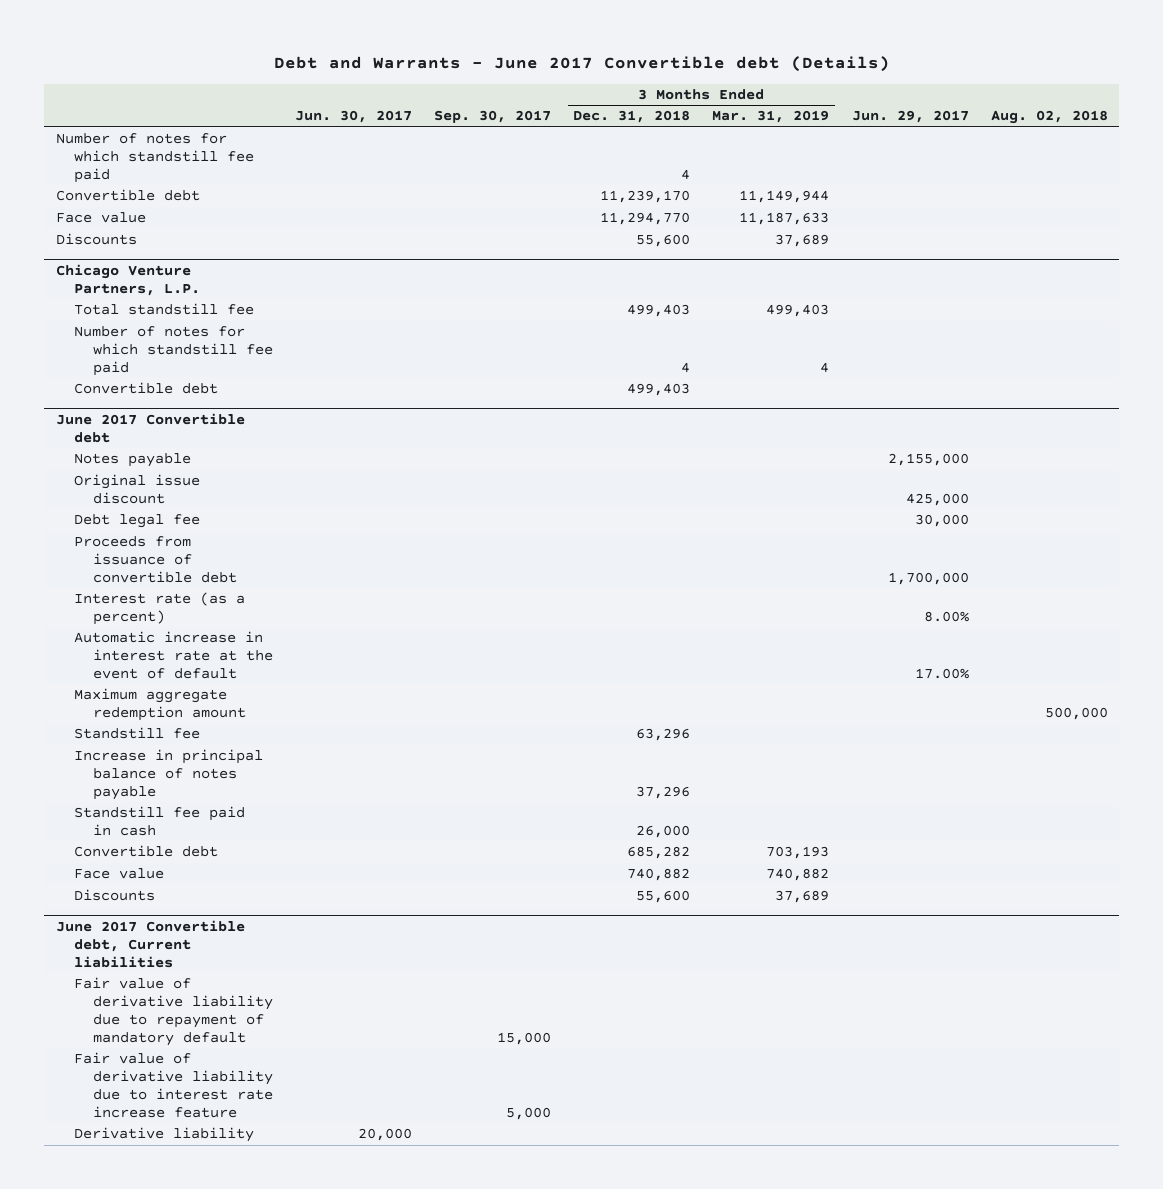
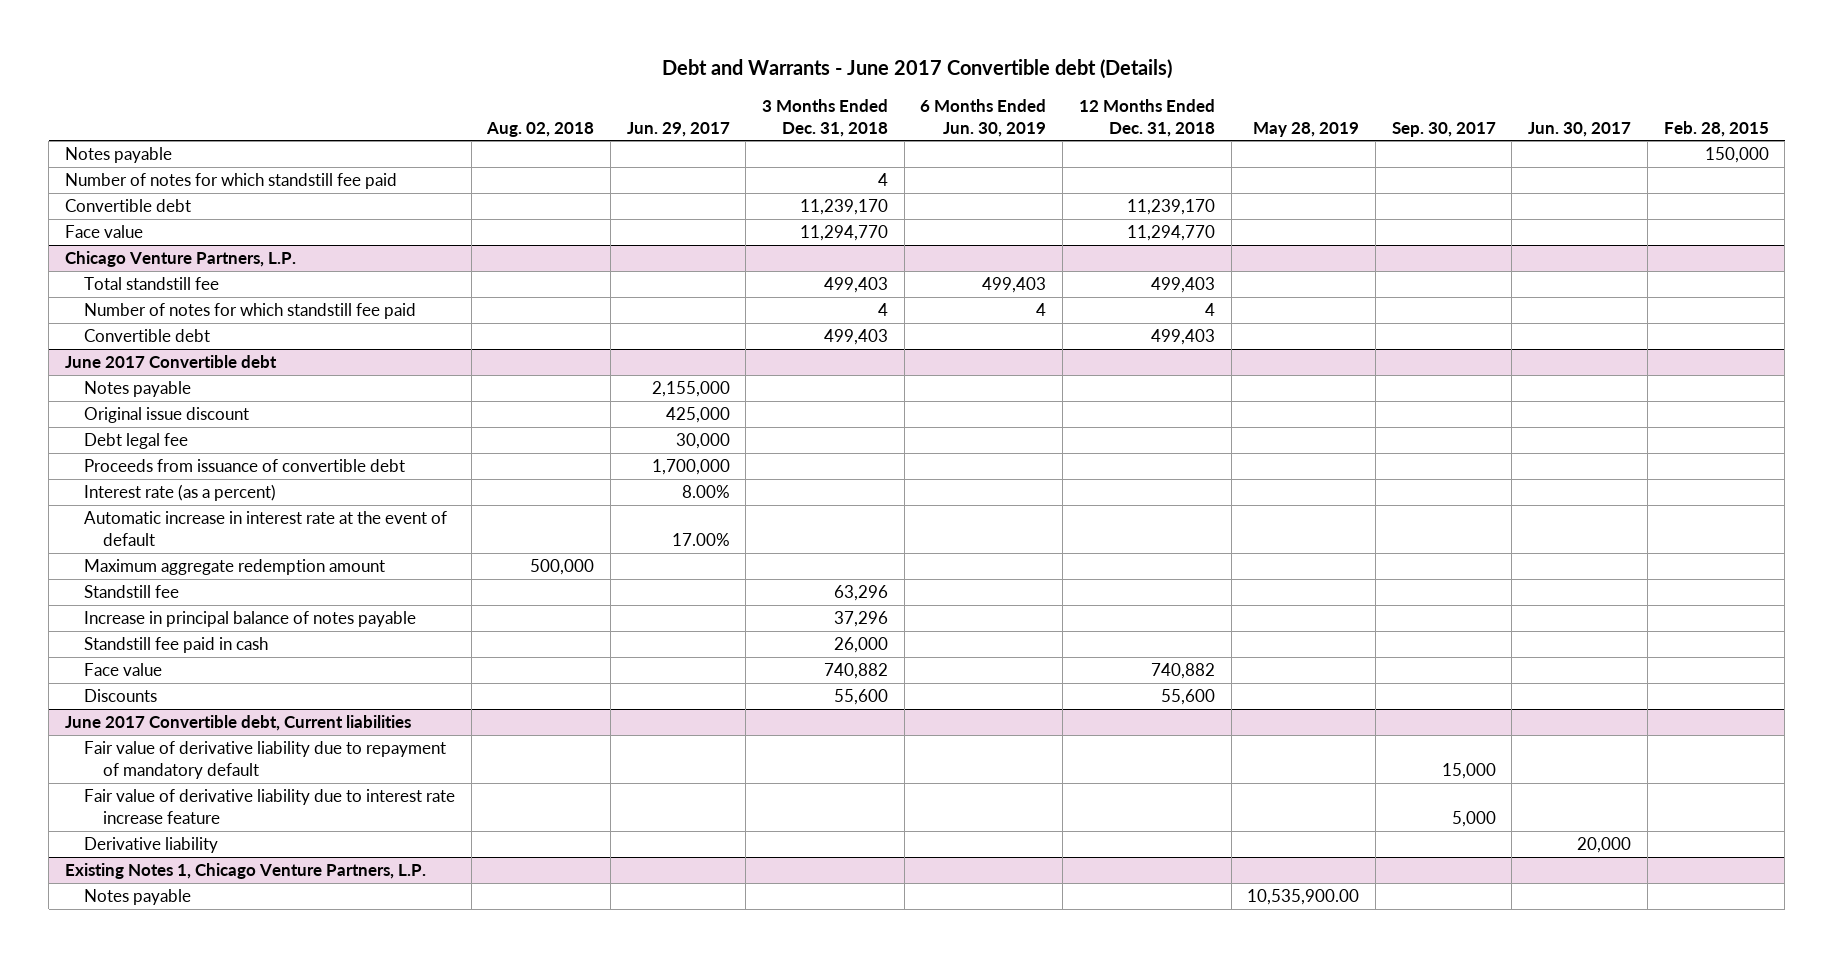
[712,110,830,124] Mar. 31, 2019 -> none
none -> [920,98,1047,137] 6 Months Ended Jun. 30, 2019
none -> [1078,98,1215,137] 12 Months Ended Dec. 31, 2018
none -> [1253,121,1360,137] May 28, 2019
none -> [1663,120,1769,137] Feb. 28, 2015
none -> [65,147,173,164] Notes payable
[55,233,137,246] Discounts -> none
[74,845,219,858] Convertible debt -> none
none -> [65,863,427,880] Existing Notes 1, Chicago Venture Partners, L.P.
none -> [83,889,191,906] Notes payable

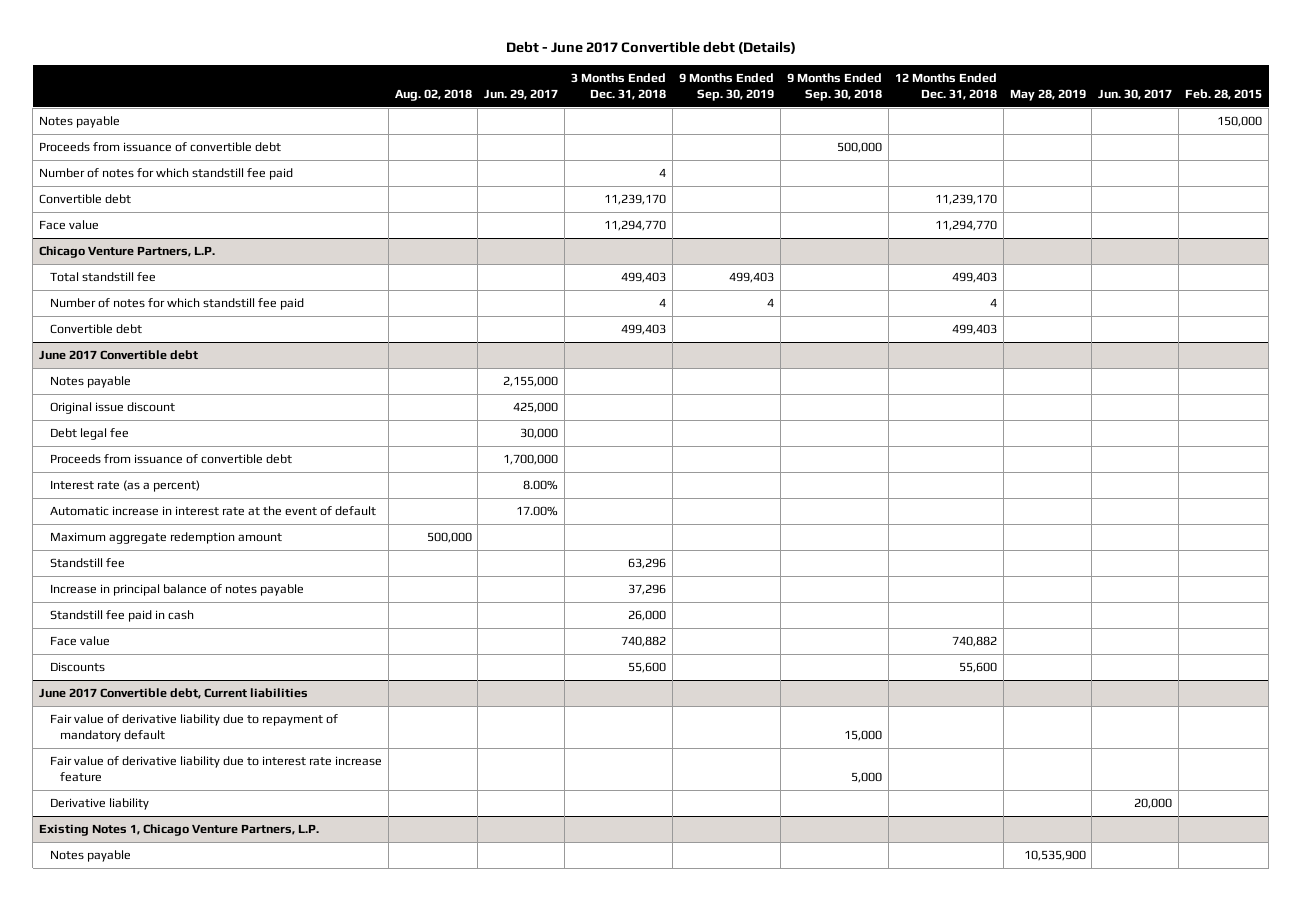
[661,59,1172,80] Debt and Warrants - June 2017 Convertible debt (Details) -> [505,41,796,55] Debt - June 2017 Convertible debt (Details)
[920,98,1047,137] 6 Months Ended Jun. 30, 2019 -> none
[1391,121,1496,137] Sep. 30, 2017 -> none
none -> [679,72,775,101] 9 Months Ended Sep. 30, 2019
none -> [786,72,882,101] 9 Months Ended Sep. 30, 2018
none -> [39,142,282,153] Proceeds from issuance of convertible debt
[1247,889,1360,906] 10,535,900.00 -> [1023,850,1086,862] 10,535,900

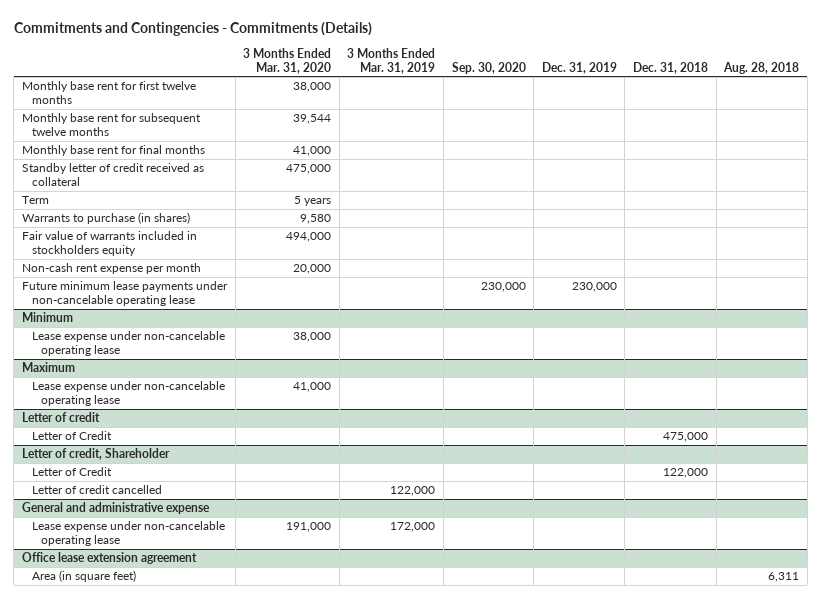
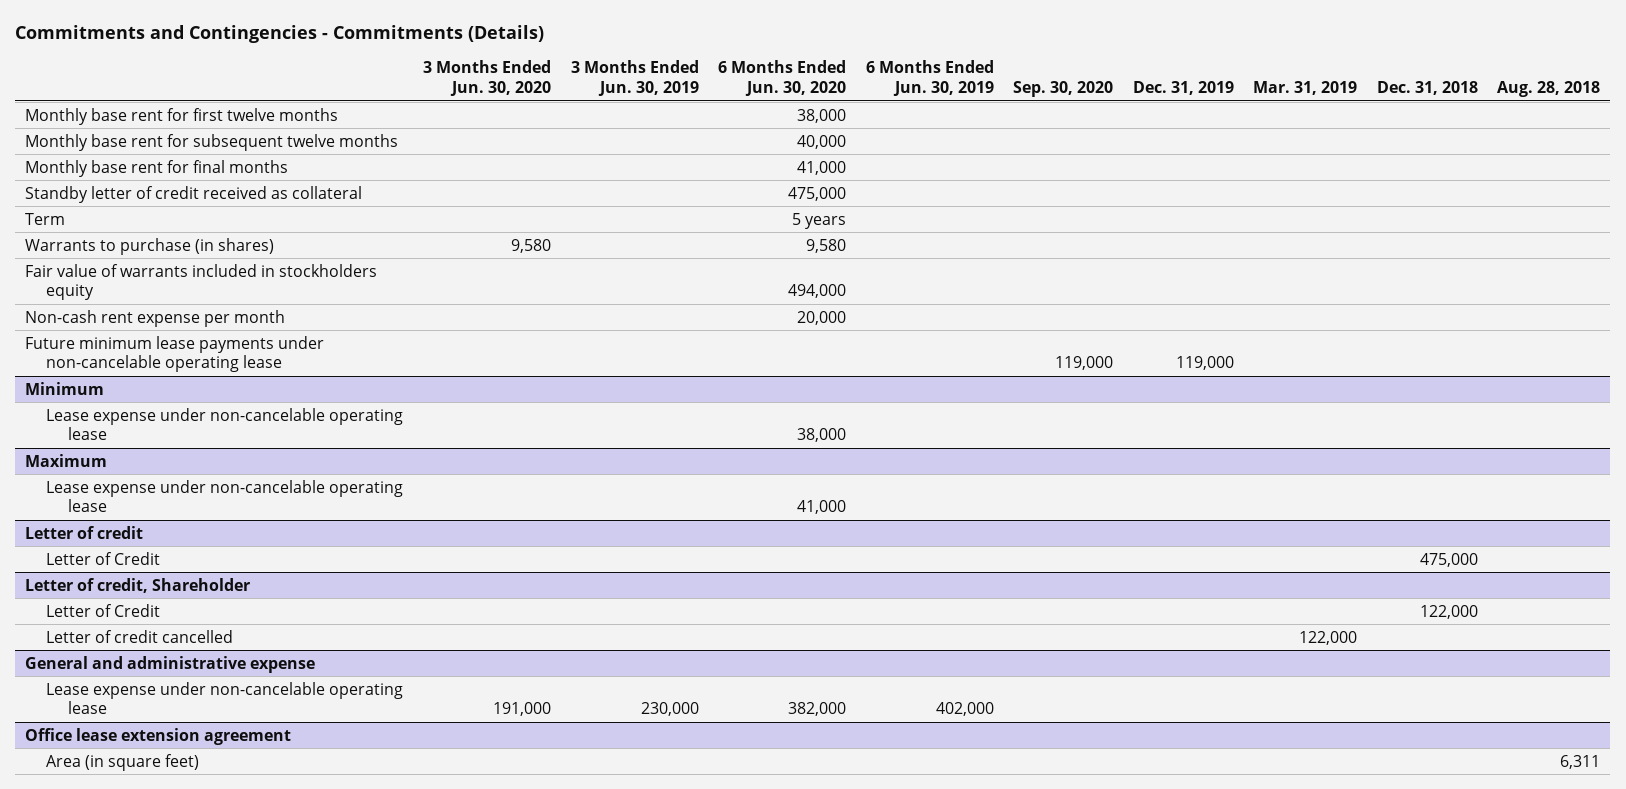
[243,47,332,74] 3 Months Ended Mar. 31, 2020 -> none
[347,47,436,74] 3 Months Ended Mar. 31, 2019 -> none
none -> [422,60,551,96] 3 Months Ended Jun. 30, 2020
none -> [570,60,699,96] 3 Months Ended Jun. 30, 2019
none -> [718,60,847,96] 6 Months Ended Jun. 30, 2020
none -> [865,60,994,96] 6 Months Ended Jun. 30, 2019
none -> [1253,80,1358,95] Mar. 31, 2019
[480,282,526,293] 230,000 -> [1055,356,1114,371] 119,000
[571,282,617,293] 230,000 -> [1175,356,1234,371] 119,000

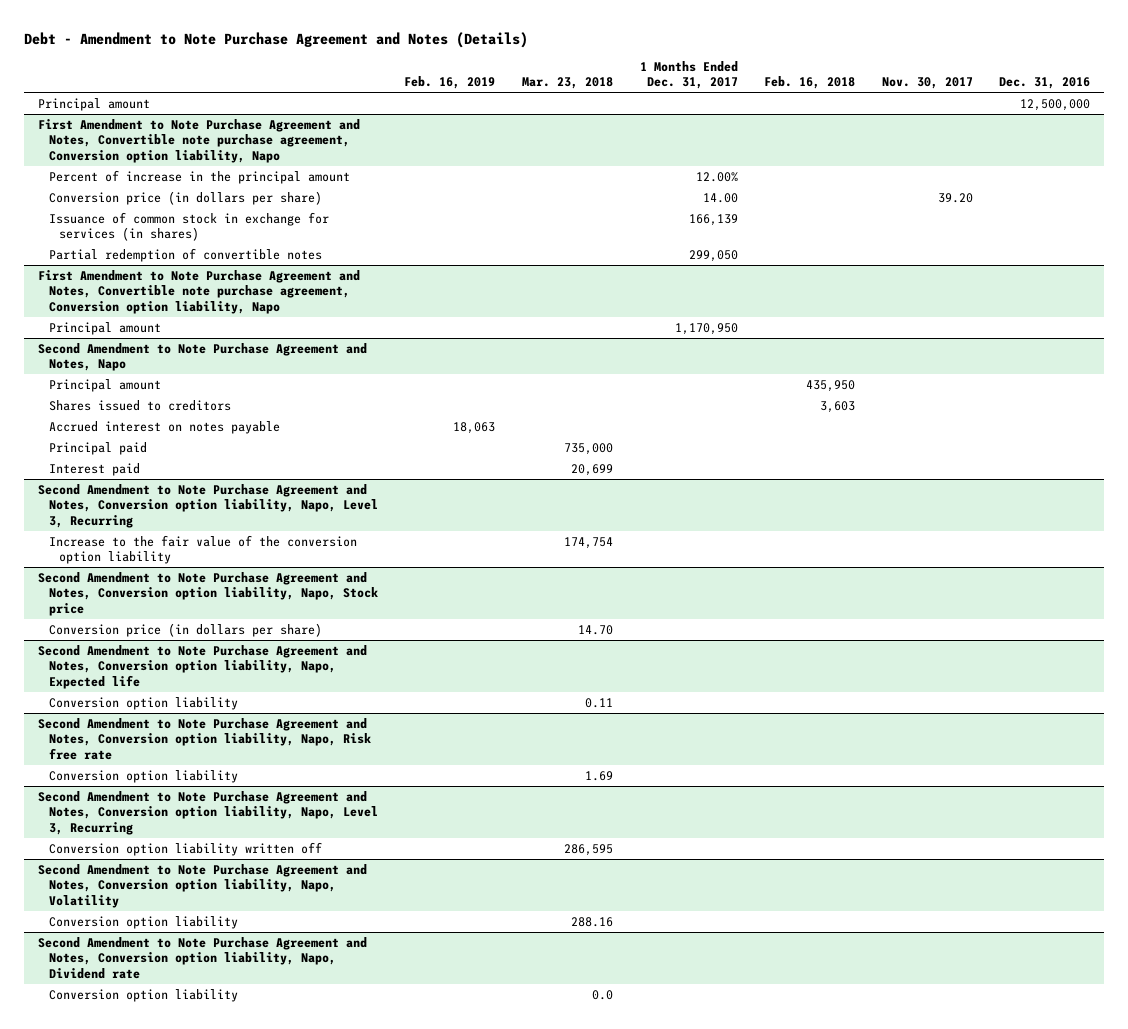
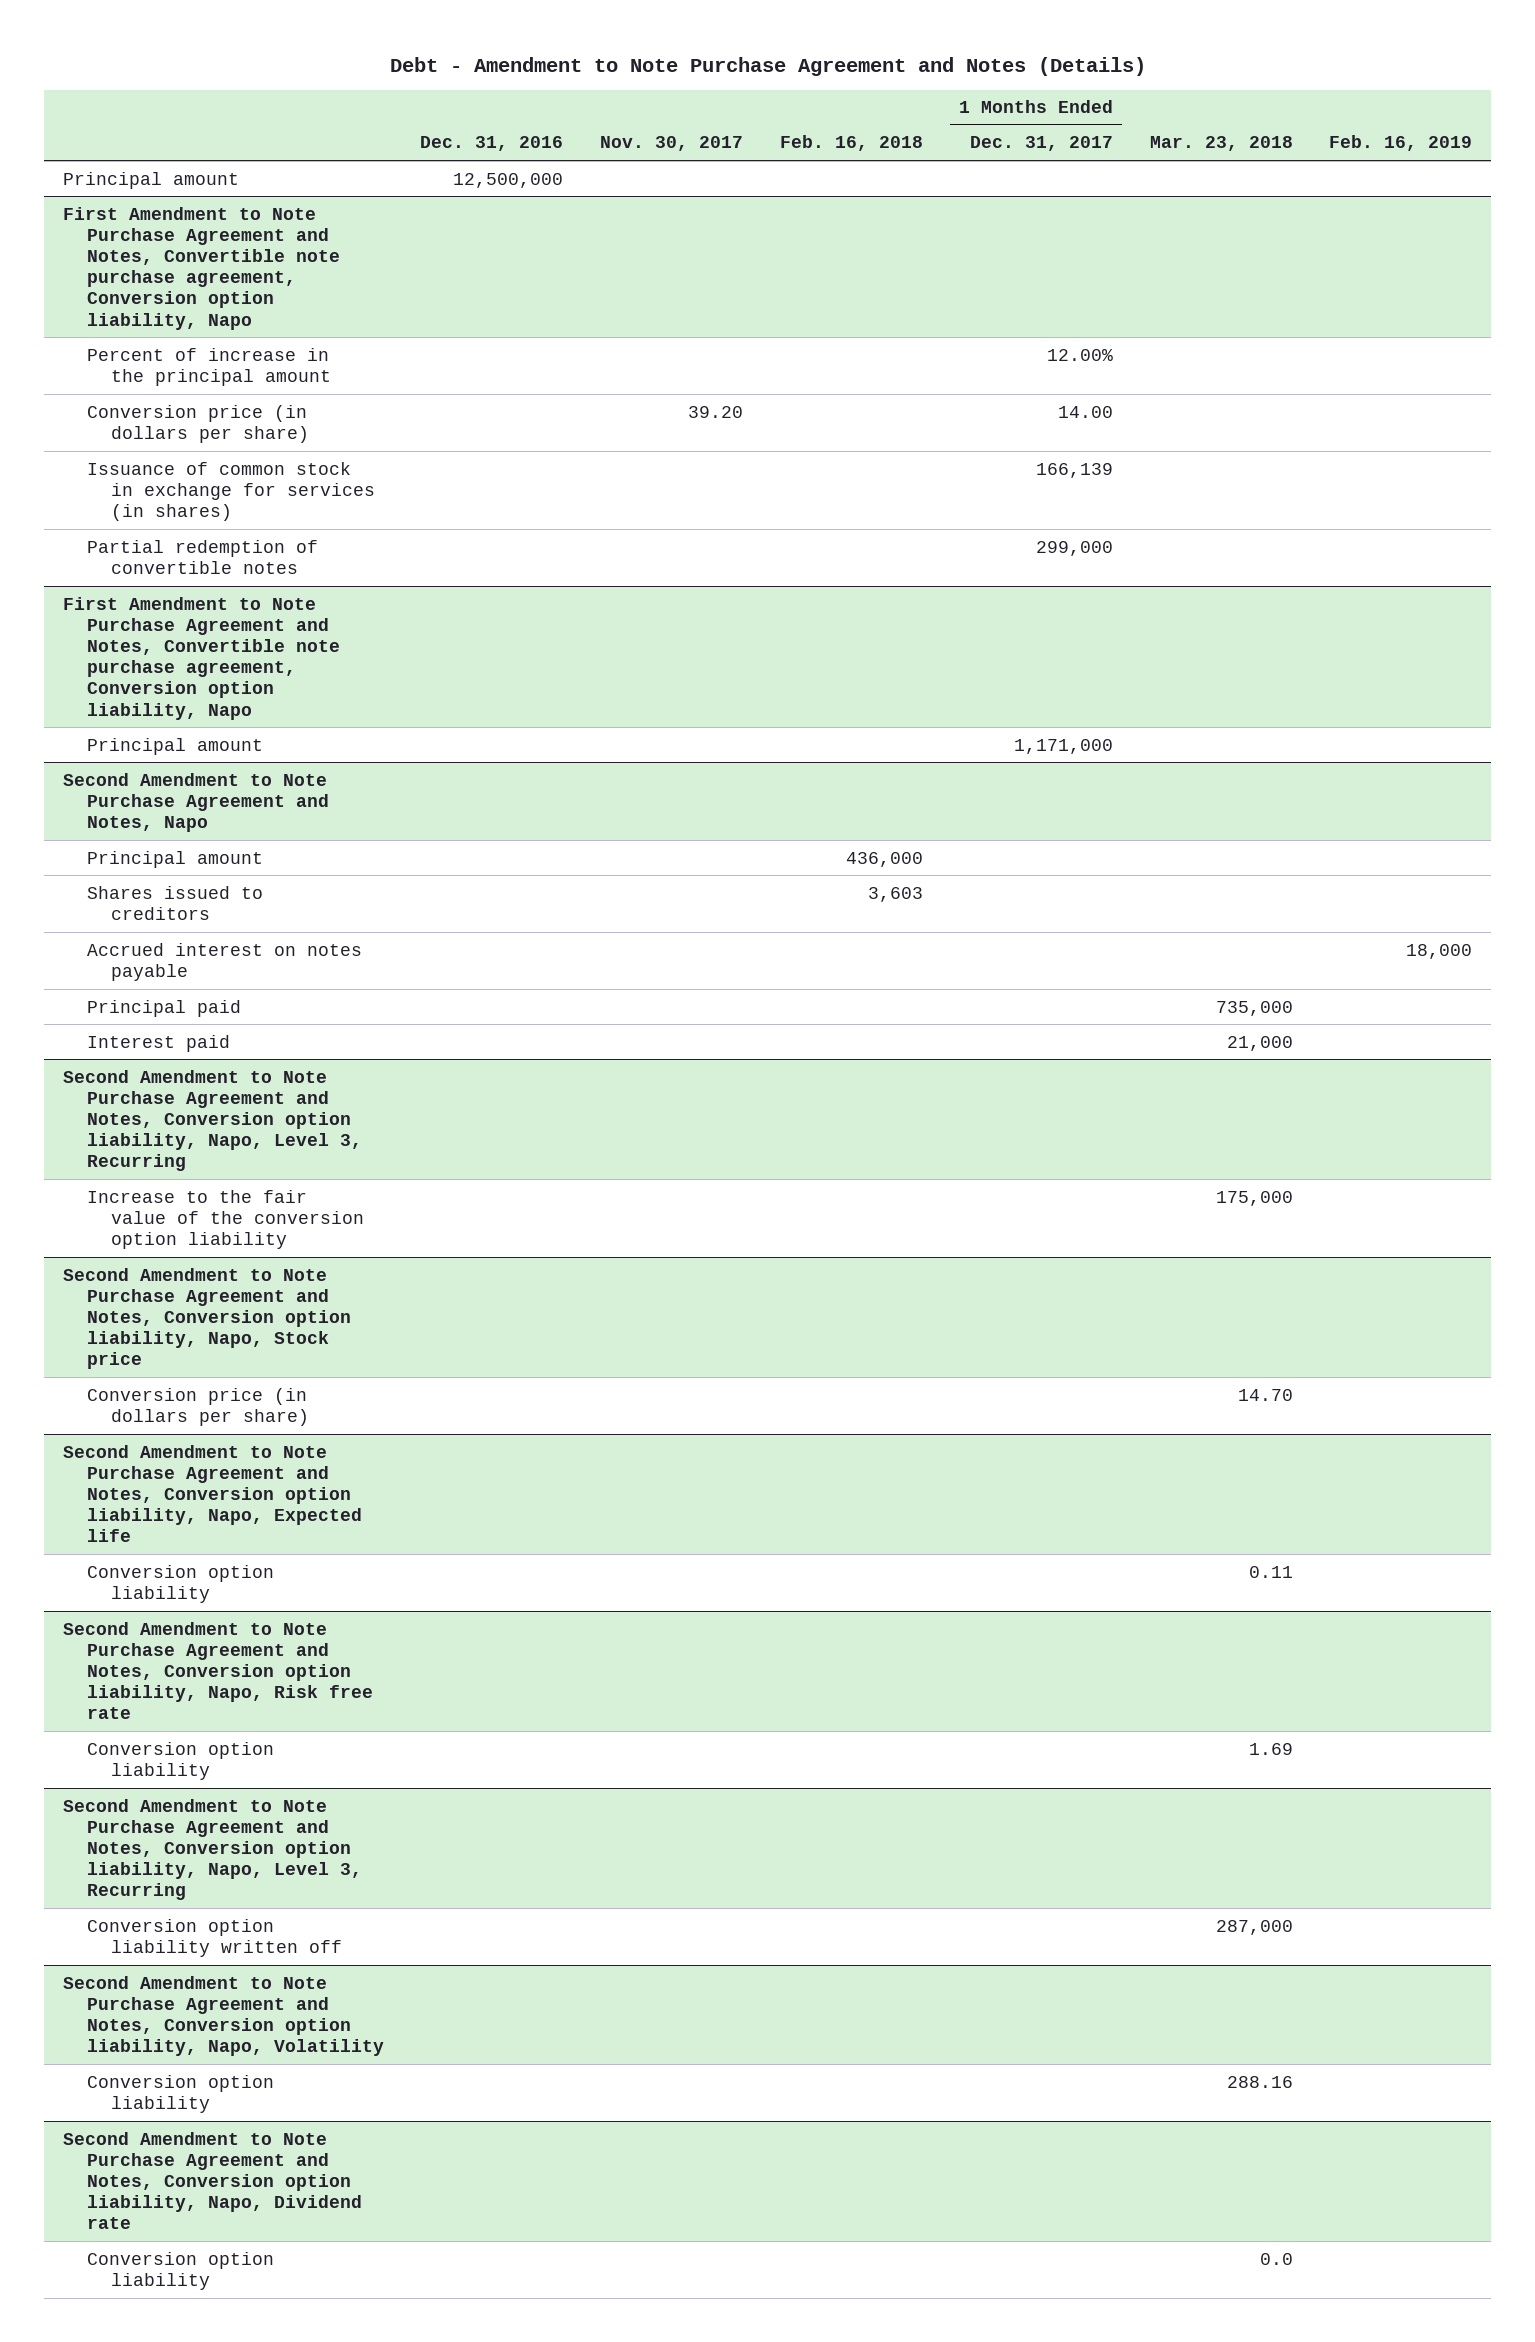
[688,249,738,262] 299,050 -> [1036,540,1114,556] 299,000
[674,322,738,335] 1,170,950 -> [1014,738,1114,754] 1,171,000
[806,379,856,392] 435,950 -> [845,851,923,867] 436,000
[453,421,496,434] 18,063 -> [1406,943,1473,959] 18,000
[570,463,613,476] 20,699 -> [1226,1035,1293,1051] 21,000
[563,536,613,549] 174,754 -> [1215,1190,1293,1206] 175,000
[563,843,613,856] 286,595 -> [1215,1919,1293,1935] 287,000

